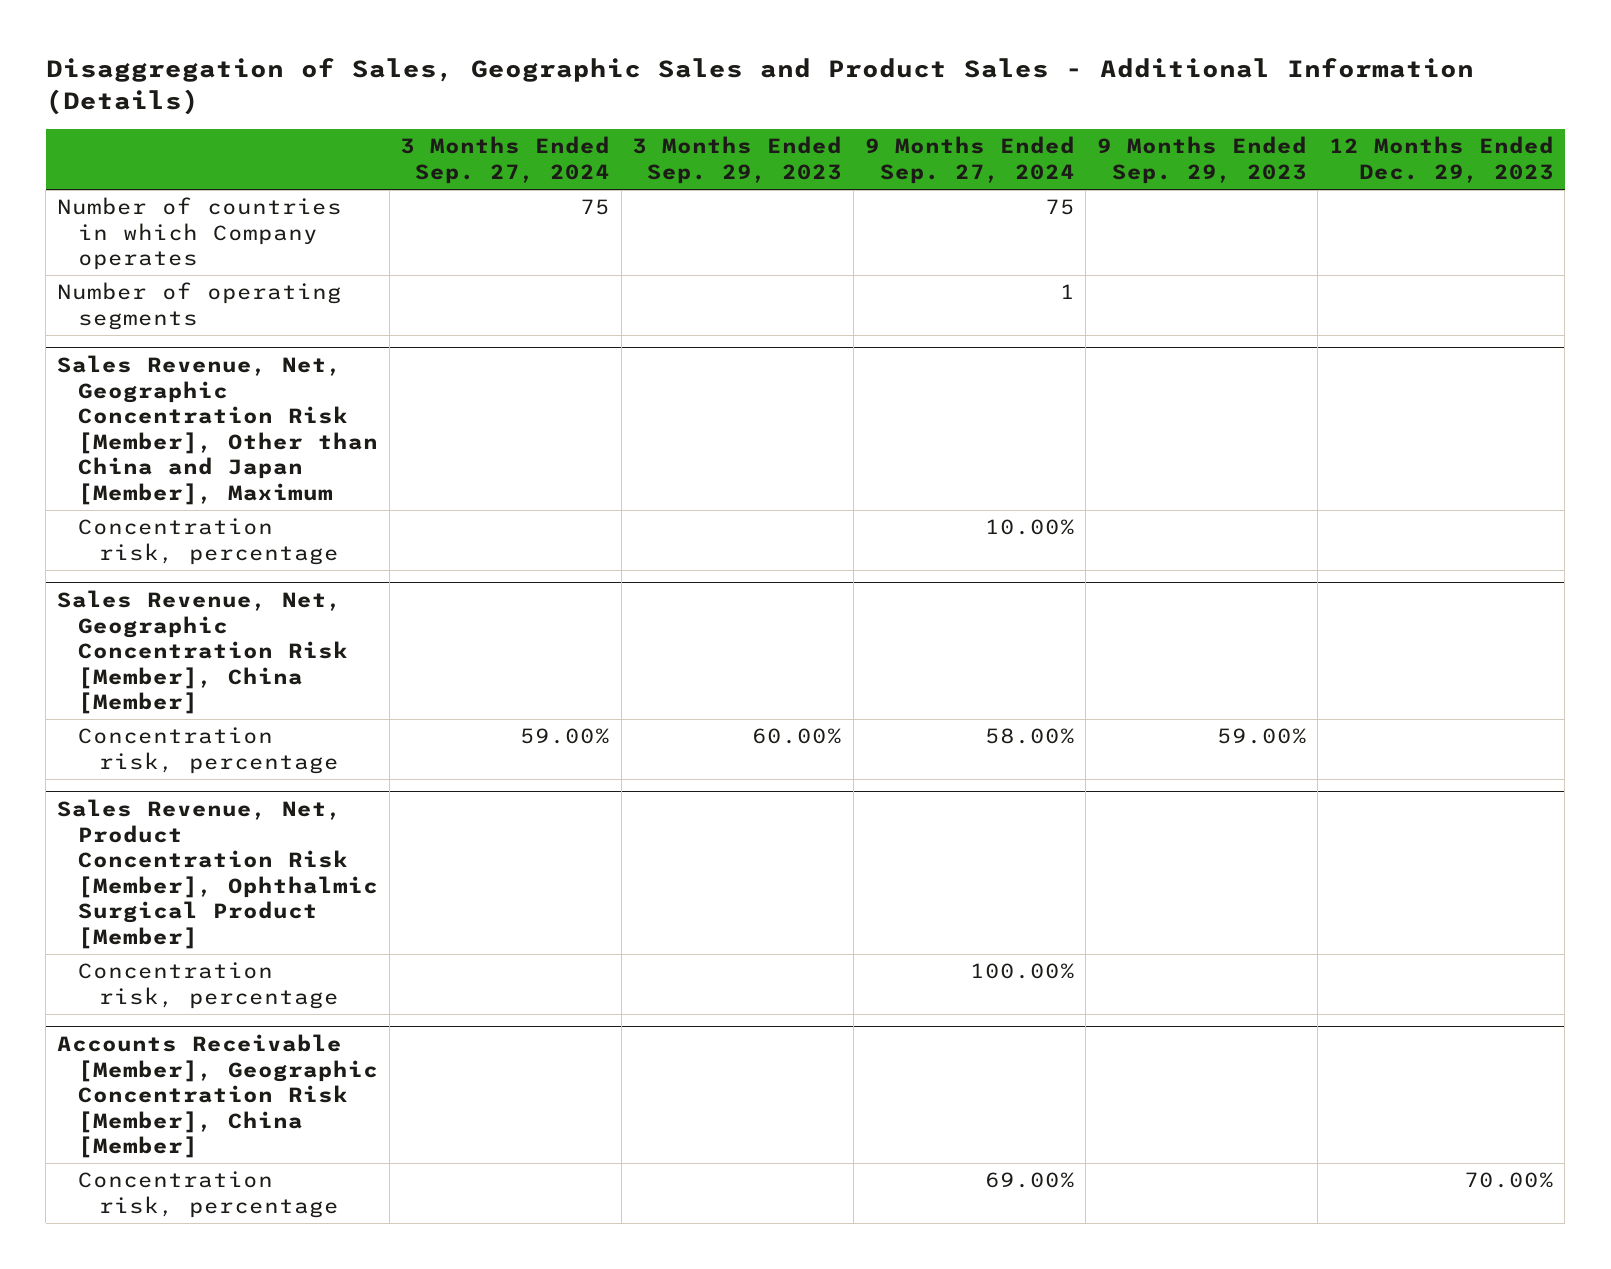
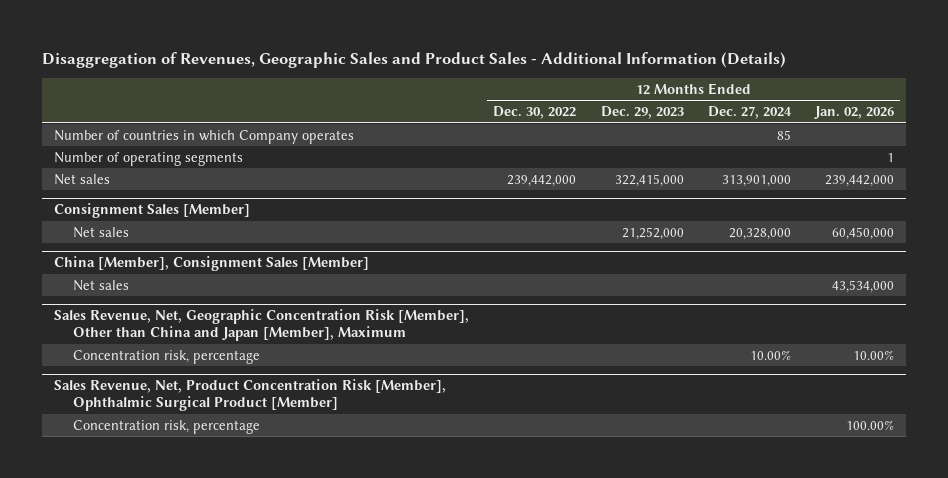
[45,58,1474,115] Disaggregation of Sales, Geographic Sales and Product Sales - Additional Information (Details) -> [41,52,786,69] Disaggregation of Revenues, Geographic Sales and Product Sales - Additional Information (Details)
[400,136,611,184] 3 Months Ended Sep. 27, 2024 -> none
[632,136,843,184] 3 Months Ended Sep. 29, 2023 -> none
[864,136,1075,184] 9 Months Ended Sep. 27, 2024 -> none
[1096,136,1307,184] 9 Months Ended Sep. 29, 2023 -> none
none -> [493,106,577,120] Dec. 30, 2022
none -> [707,106,792,120] Dec. 27, 2024
none -> [814,106,895,120] Jan. 02, 2026
none -> [54,173,111,185] Net sales
none -> [54,203,251,219] Consignment Sales [Member]
none -> [72,226,129,238] Net sales
none -> [54,256,370,272] China [Member], Consignment Sales [Member]
none -> [72,279,129,291] Net sales
[56,590,348,715] Sales Revenue, Net, Geographic Concentration Risk [Member], China [Member] -> none
[77,727,340,774] Concentration risk, percentage -> none
[56,1034,378,1159] Accounts Receivable [Member], Geographic Concentration Risk [Member], China [Member] -> none
[77,1171,340,1218] Concentration risk, percentage -> none

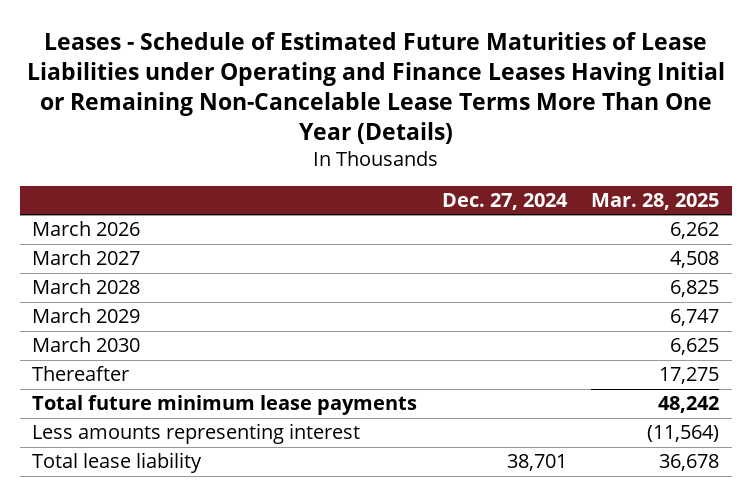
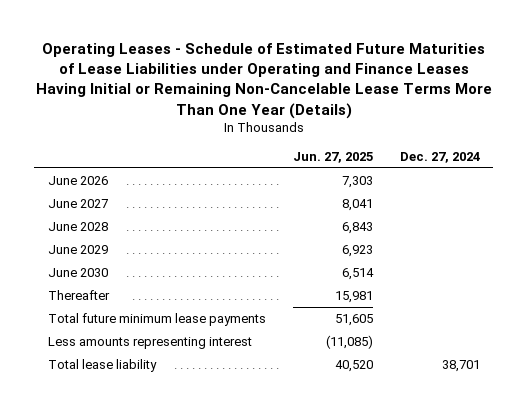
[26,32,725,145] Leases - Schedule of Estimated Future Maturities of Lease Liabilities under Operating and Finance Leases Having Initial or Remaining Non-Cancelable Lease Terms More Than One Year (Details) -> [35,43,492,119] Operating Leases - Schedule of Estimated Future Maturities of Lease Liabilities under Operating and Finance Leases Having Initial or Remaining Non-Cancelable Lease Terms More Than One Year (Details)
[591,192,720,210] Mar. 28, 2025 -> none
none -> [292,152,373,164] Jun. 27, 2025
[32,221,141,237] March 2026 -> [47,175,108,185] June 2026
[32,250,141,266] March 2027 -> [47,198,108,208] June 2027
[32,279,141,295] March 2028 -> [47,221,108,231] June 2028
[32,308,141,324] March 2029 -> [47,244,108,254] June 2029
[32,337,141,353] March 2030 -> [47,267,108,277] June 2030

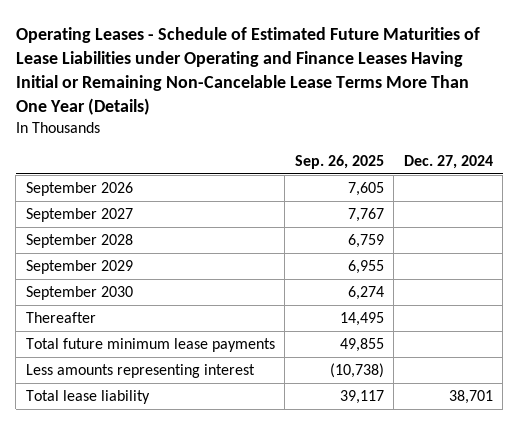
[292,152,373,164] Jun. 27, 2025 -> none
none -> [294,155,384,170] Sep. 26, 2025
[47,175,108,185] June 2026 -> [25,181,133,196] September 2026
[47,198,108,208] June 2027 -> [25,207,133,222] September 2027
[47,221,108,231] June 2028 -> [25,233,133,248] September 2028
[47,244,108,254] June 2029 -> [25,259,133,274] September 2029
[47,267,108,277] June 2030 -> [25,285,133,300] September 2030

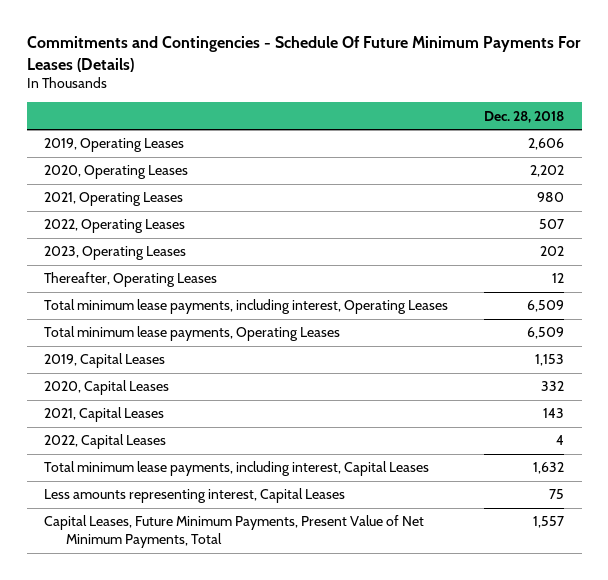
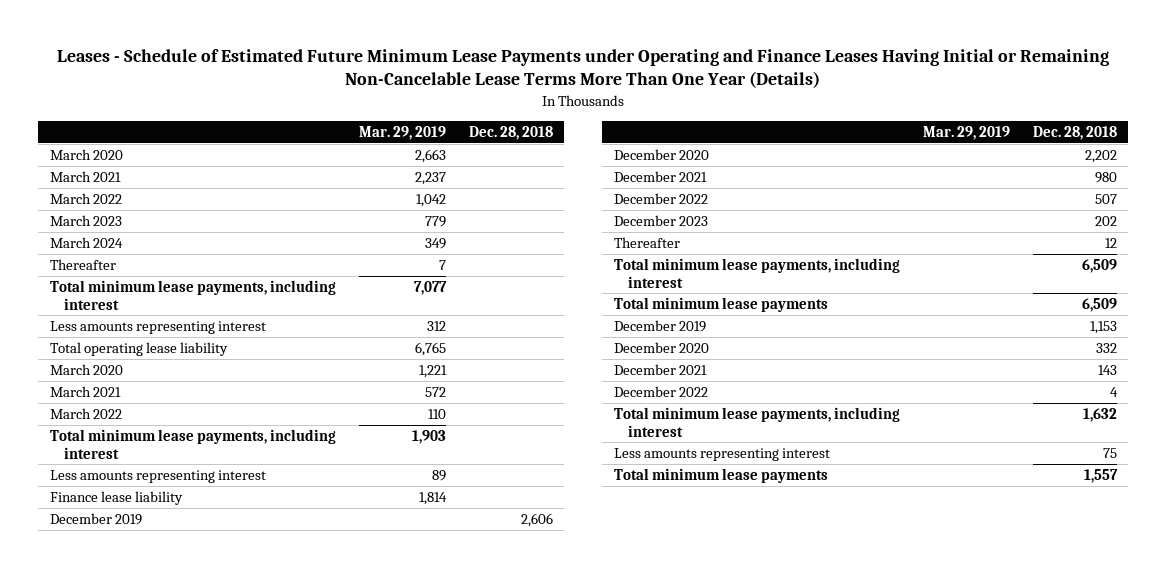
[26,36,581,72] Commitments and Contingencies - Schedule Of Future Minimum Payments For Leases (Details) -> [57,48,1110,89] Leases - Schedule of Estimated Future Minimum Lease Payments under Operating and Finance Leases Having Initial or Remaining Non-Cancelable Lease Terms More Than One Year (Details)
none -> [358,125,446,140] Mar. 29, 2019
none -> [49,148,123,160] March 2020
none -> [49,170,121,182] March 2021
none -> [49,192,122,204] March 2022
none -> [49,214,122,226] March 2023
none -> [49,236,123,248] March 2024
none -> [49,258,116,270] Thereafter
none -> [49,279,336,310] Total minimum lease payments, including interest
none -> [49,320,266,334] Less amounts representing interest
none -> [49,341,228,356] Total operating lease liability
none -> [49,363,123,375] March 2020
none -> [49,385,121,397] March 2021
none -> [49,407,122,419] March 2022
none -> [49,428,336,459] Total minimum lease payments, including interest
none -> [49,469,266,483] Less amounts representing interest
none -> [49,490,183,505] Finance lease liability
[44,138,185,153] 2019, Operating Leases -> [49,512,142,525] December 2019
[44,165,189,180] 2020, Operating Leases -> [613,148,709,160] December 2020
[44,192,184,207] 2021, Operating Leases -> [613,170,707,182] December 2021
[44,219,186,234] 2022, Operating Leases -> [613,192,708,204] December 2022
[44,246,187,261] 2023, Operating Leases -> [613,214,708,226] December 2023
[44,272,218,288] Thereafter, Operating Leases -> [613,236,680,248] Thereafter
[44,299,449,315] Total minimum lease payments, including interest, Operating Leases -> [613,257,900,288] Total minimum lease payments, including interest
[44,326,341,342] Total minimum lease payments, Operating Leases -> [613,296,828,312] Total minimum lease payments
[44,353,166,369] 2019, Capital Leases -> [613,319,706,332] December 2019
[44,380,170,396] 2020, Capital Leases -> [613,341,709,353] December 2020
[44,407,165,423] 2021, Capital Leases -> [613,363,707,375] December 2021
[44,434,167,450] 2022, Capital Leases -> [613,385,708,397] December 2022
[44,461,430,477] Total minimum lease payments, including interest, Capital Leases -> [613,406,900,437] Total minimum lease payments, including interest
[44,488,346,504] Less amounts representing interest, Capital Leases -> [613,447,830,461] Less amounts representing interest
[44,515,425,549] Capital Leases, Future Minimum Payments, Present Value of Net Minimum Payments, Total -> [613,467,828,483] Total minimum lease payments

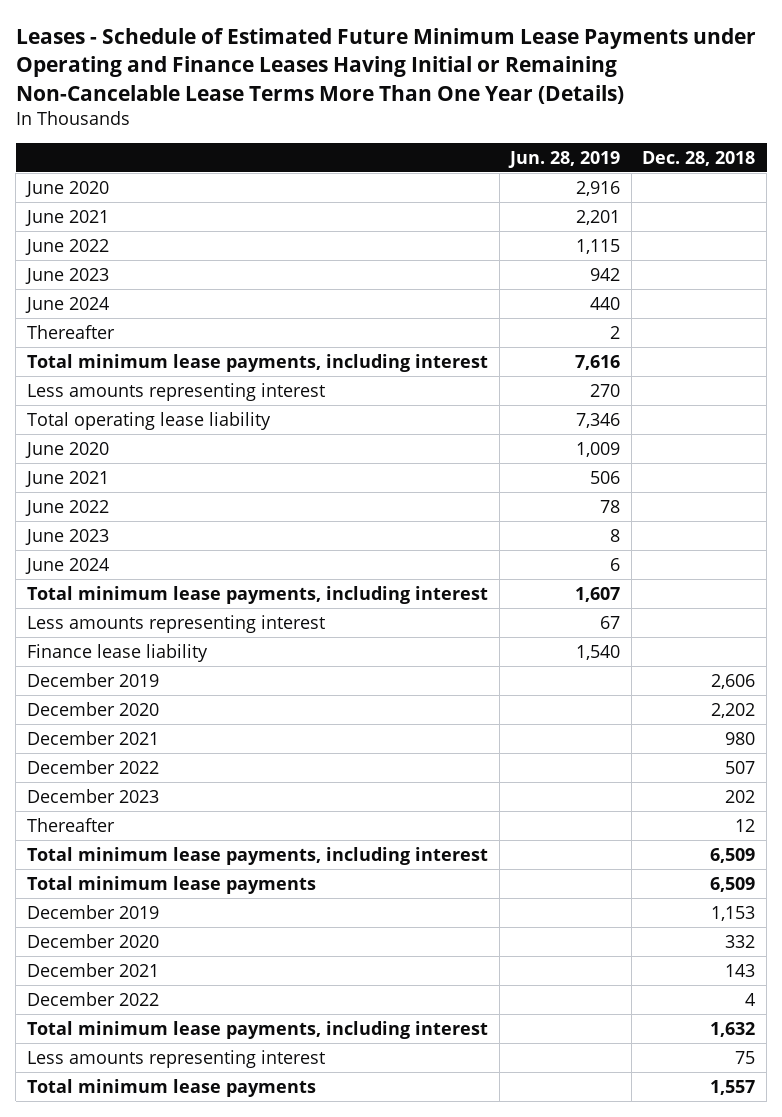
[358,125,446,140] Mar. 29, 2019 -> none
none -> [508,151,621,169] Jun. 28, 2019
[49,148,123,160] March 2020 -> [24,180,109,197] June 2020
[49,170,121,182] March 2021 -> [24,209,109,226] June 2021
[49,192,122,204] March 2022 -> [24,238,109,255] June 2022
[49,214,122,226] March 2023 -> [24,267,109,284] June 2023
[49,236,123,248] March 2024 -> [24,296,109,313] June 2024
[49,363,123,375] March 2020 -> [24,441,109,458] June 2020
[49,385,121,397] March 2021 -> [24,470,109,487] June 2021
[49,407,122,419] March 2022 -> [24,499,109,516] June 2022
none -> [24,528,109,545] June 2023
none -> [24,557,109,574] June 2024

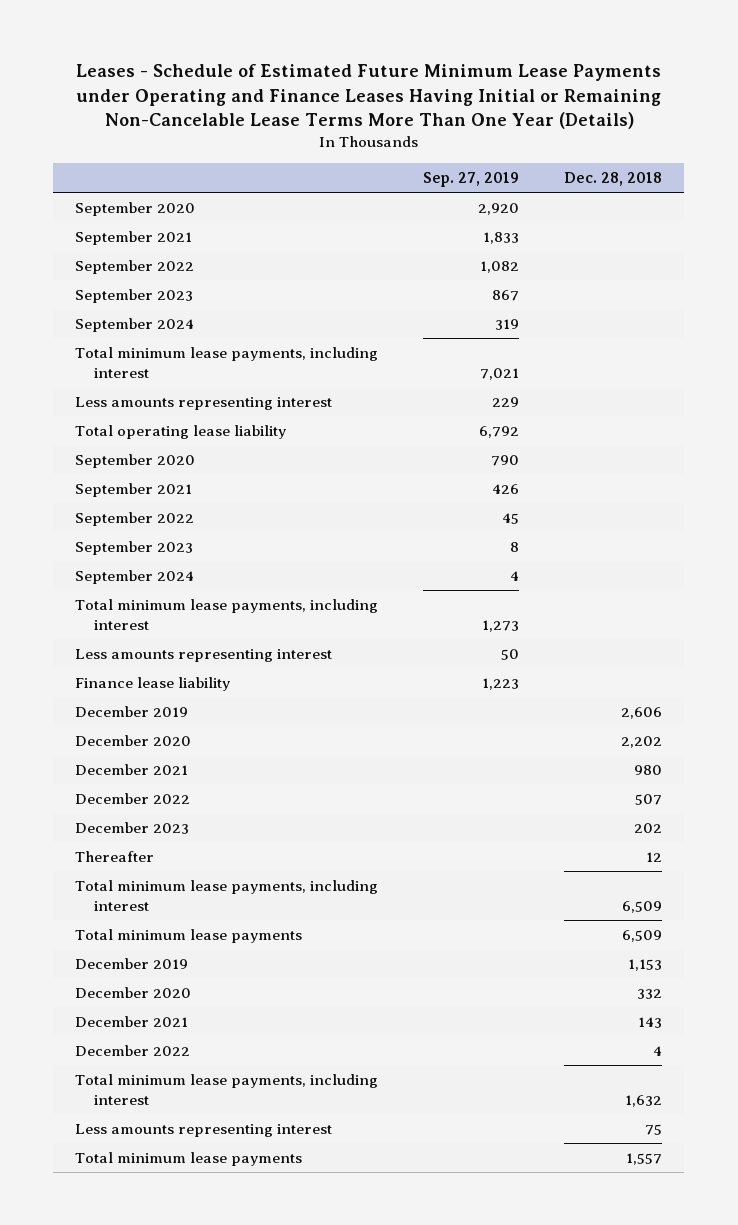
[508,151,621,169] Jun. 28, 2019 -> none
none -> [423,171,520,187] Sep. 27, 2019
[26,324,115,339] Thereafter -> none
[24,180,109,197] June 2020 -> [75,202,196,217] September 2020
[24,209,109,226] June 2021 -> [75,231,193,246] September 2021
[24,238,109,255] June 2022 -> [75,260,195,275] September 2022
[24,267,109,284] June 2023 -> [75,289,194,304] September 2023
[24,296,109,313] June 2024 -> [75,318,195,333] September 2024
[24,441,109,458] June 2020 -> [75,454,196,469] September 2020
[24,470,109,487] June 2021 -> [75,483,193,498] September 2021
[24,499,109,516] June 2022 -> [75,512,195,527] September 2022
[24,528,109,545] June 2023 -> [75,541,194,556] September 2023
[24,557,109,574] June 2024 -> [75,570,195,585] September 2024

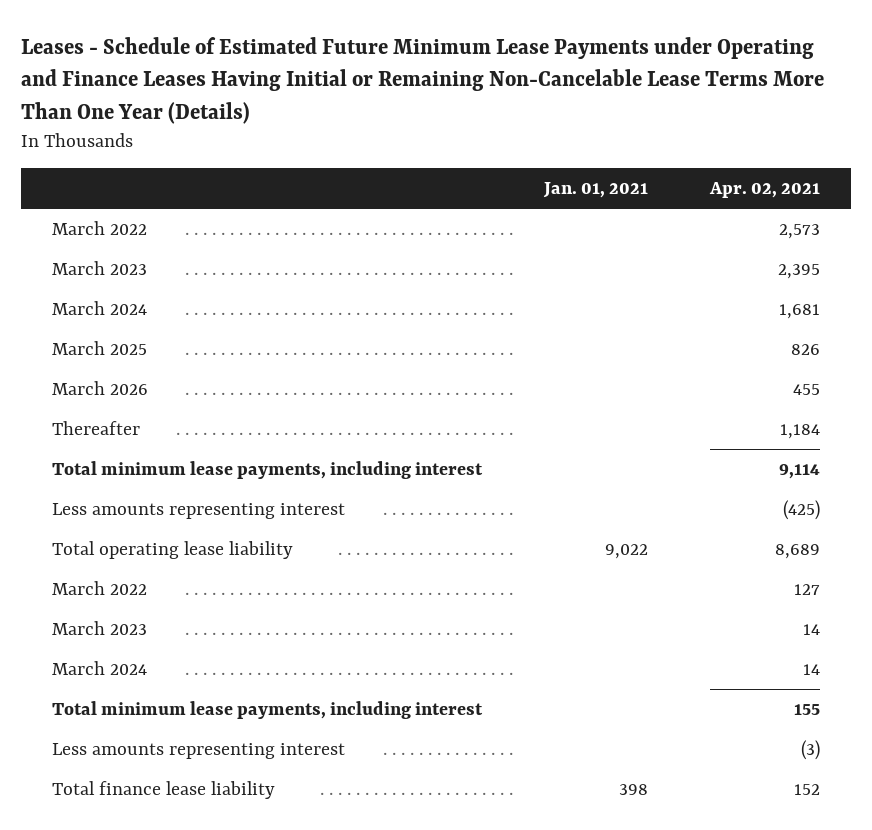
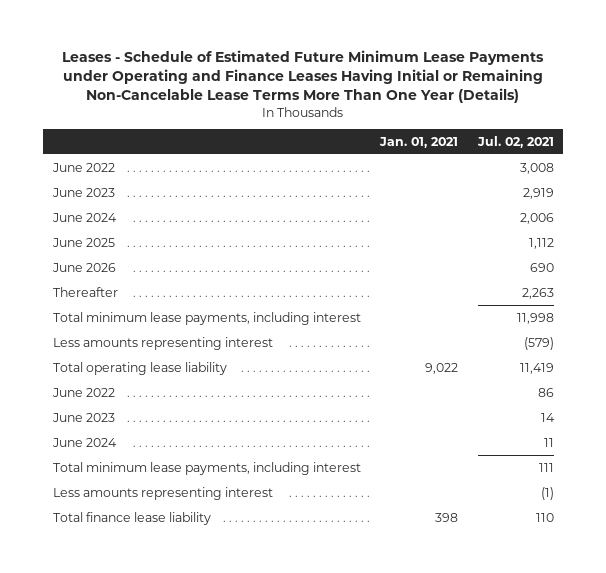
[708,182,820,199] Apr. 02, 2021 -> none
none -> [476,135,554,148] Jul. 02, 2021
[51,220,147,235] March 2022 -> [51,162,115,172] June 2022
[51,260,147,275] March 2023 -> [51,187,115,197] June 2023
[51,300,147,315] March 2024 -> [51,212,117,222] June 2024
[51,340,147,355] March 2025 -> [51,237,115,247] June 2025
[51,380,148,395] March 2026 -> [51,262,116,272] June 2026
[51,580,147,595] March 2022 -> [51,387,115,397] June 2022
[51,620,147,635] March 2023 -> [51,412,115,422] June 2023
[51,660,147,675] March 2024 -> [51,437,117,447] June 2024

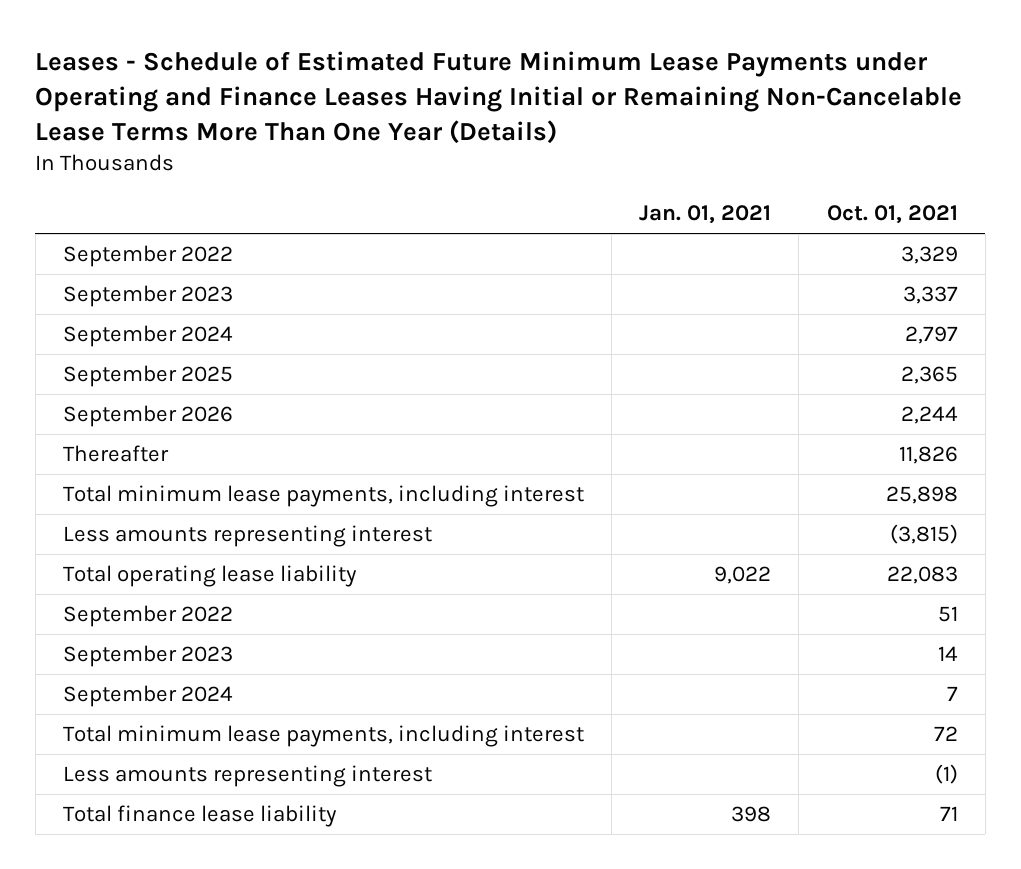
[476,135,554,148] Jul. 02, 2021 -> none
none -> [826,205,958,225] Oct. 01, 2021
[51,162,115,172] June 2022 -> [62,245,233,268] September 2022
[51,187,115,197] June 2023 -> [62,285,233,308] September 2023
[51,212,117,222] June 2024 -> [62,325,233,348] September 2024
[51,237,115,247] June 2025 -> [62,365,233,388] September 2025
[51,262,116,272] June 2026 -> [62,405,233,428] September 2026
[51,387,115,397] June 2022 -> [62,605,233,628] September 2022
[51,412,115,422] June 2023 -> [62,645,233,668] September 2023
[51,437,117,447] June 2024 -> [62,685,233,708] September 2024

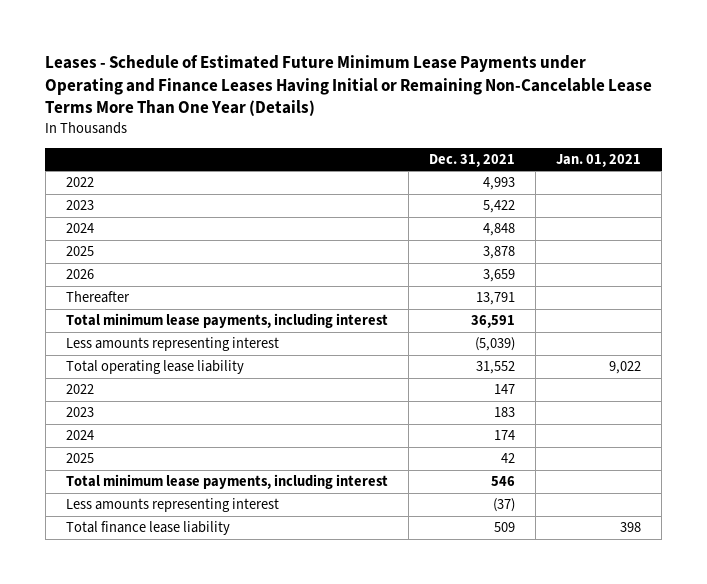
[826,205,958,225] Oct. 01, 2021 -> none
none -> [428,153,515,167] Dec. 31, 2021
[62,245,233,268] September 2022 -> [65,177,94,188] 2022
[62,285,233,308] September 2023 -> [65,200,94,211] 2023
[62,325,233,348] September 2024 -> [65,223,94,234] 2024
[62,365,233,388] September 2025 -> [65,246,94,257] 2025
[62,405,233,428] September 2026 -> [65,269,94,280] 2026
[62,605,233,628] September 2022 -> [65,384,94,395] 2022
[62,645,233,668] September 2023 -> [65,407,94,418] 2023
[62,685,233,708] September 2024 -> [65,430,94,441] 2024
none -> [65,453,94,464] 2025

